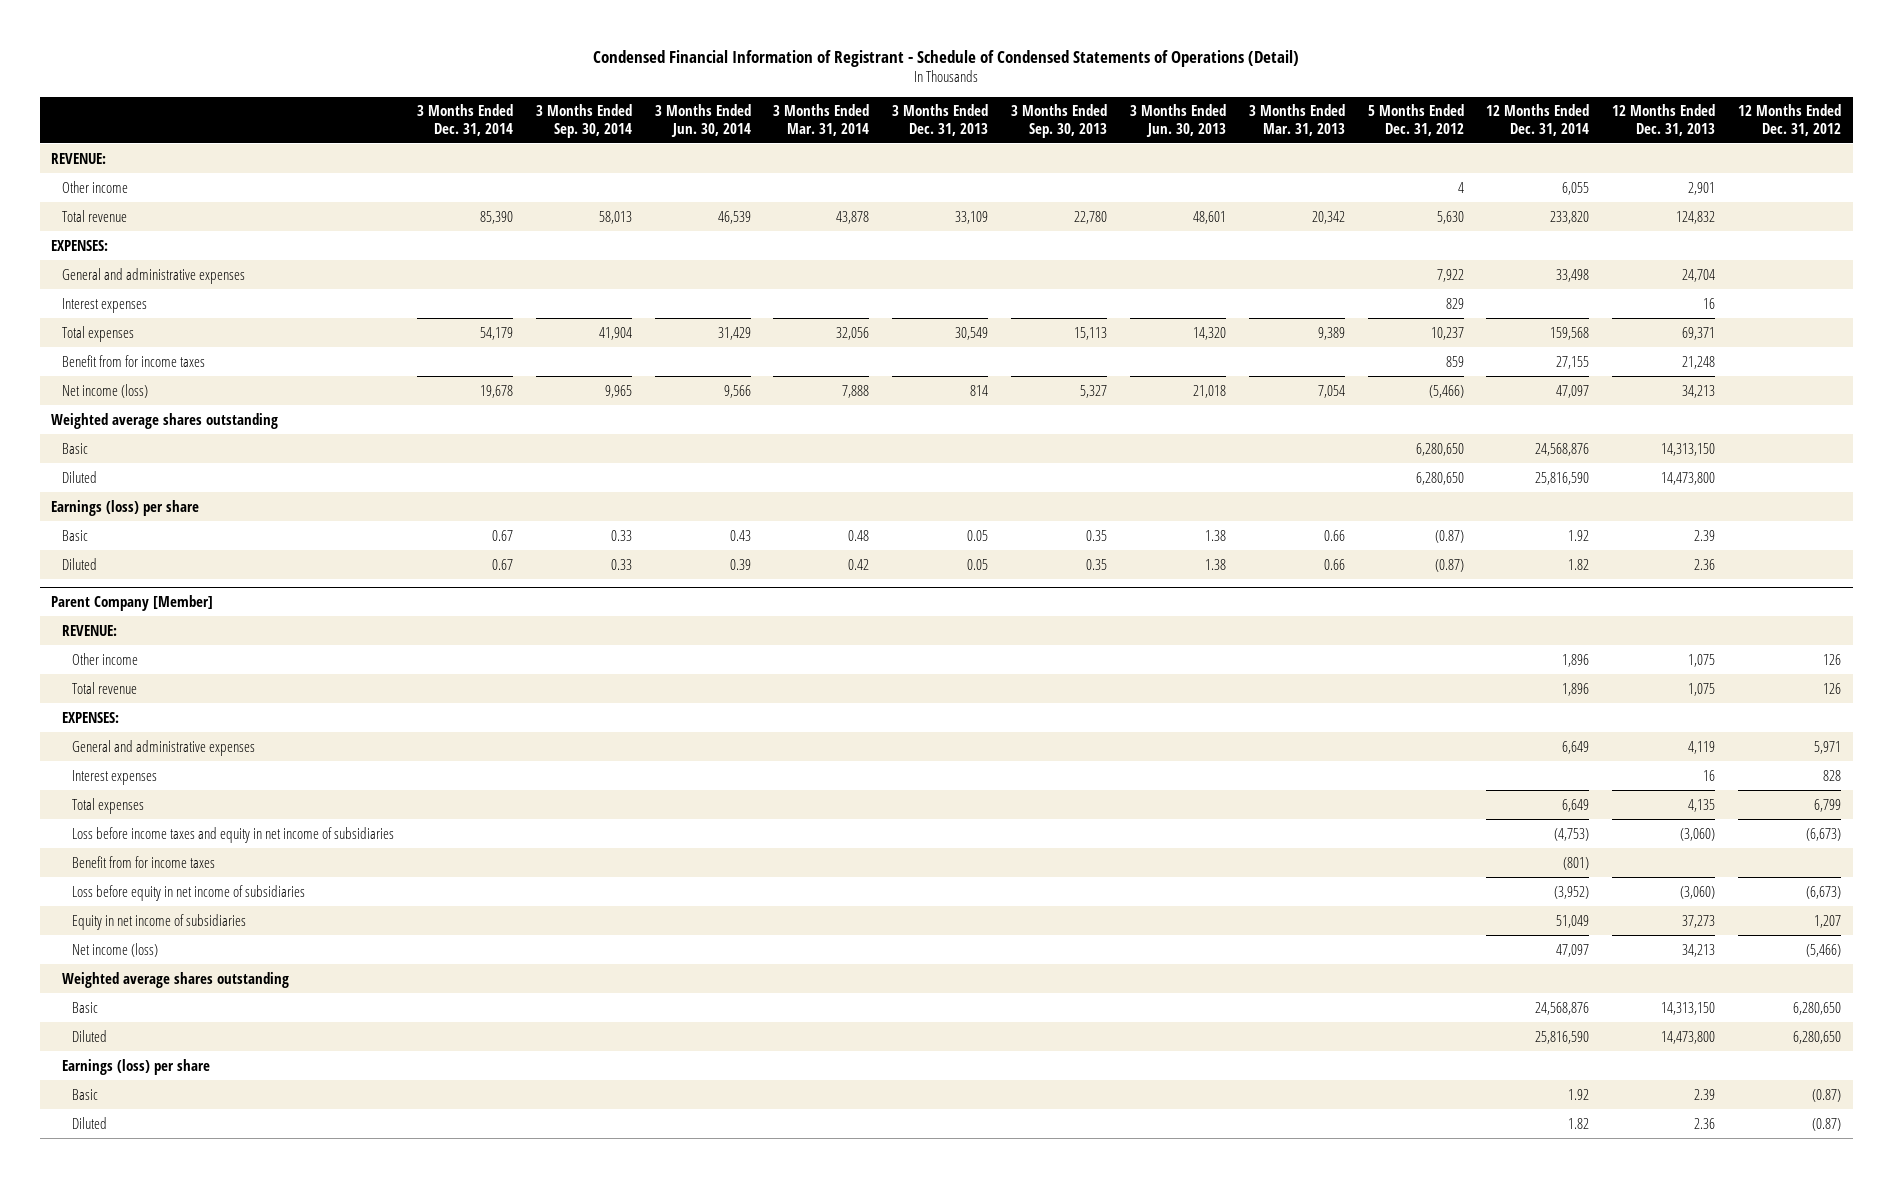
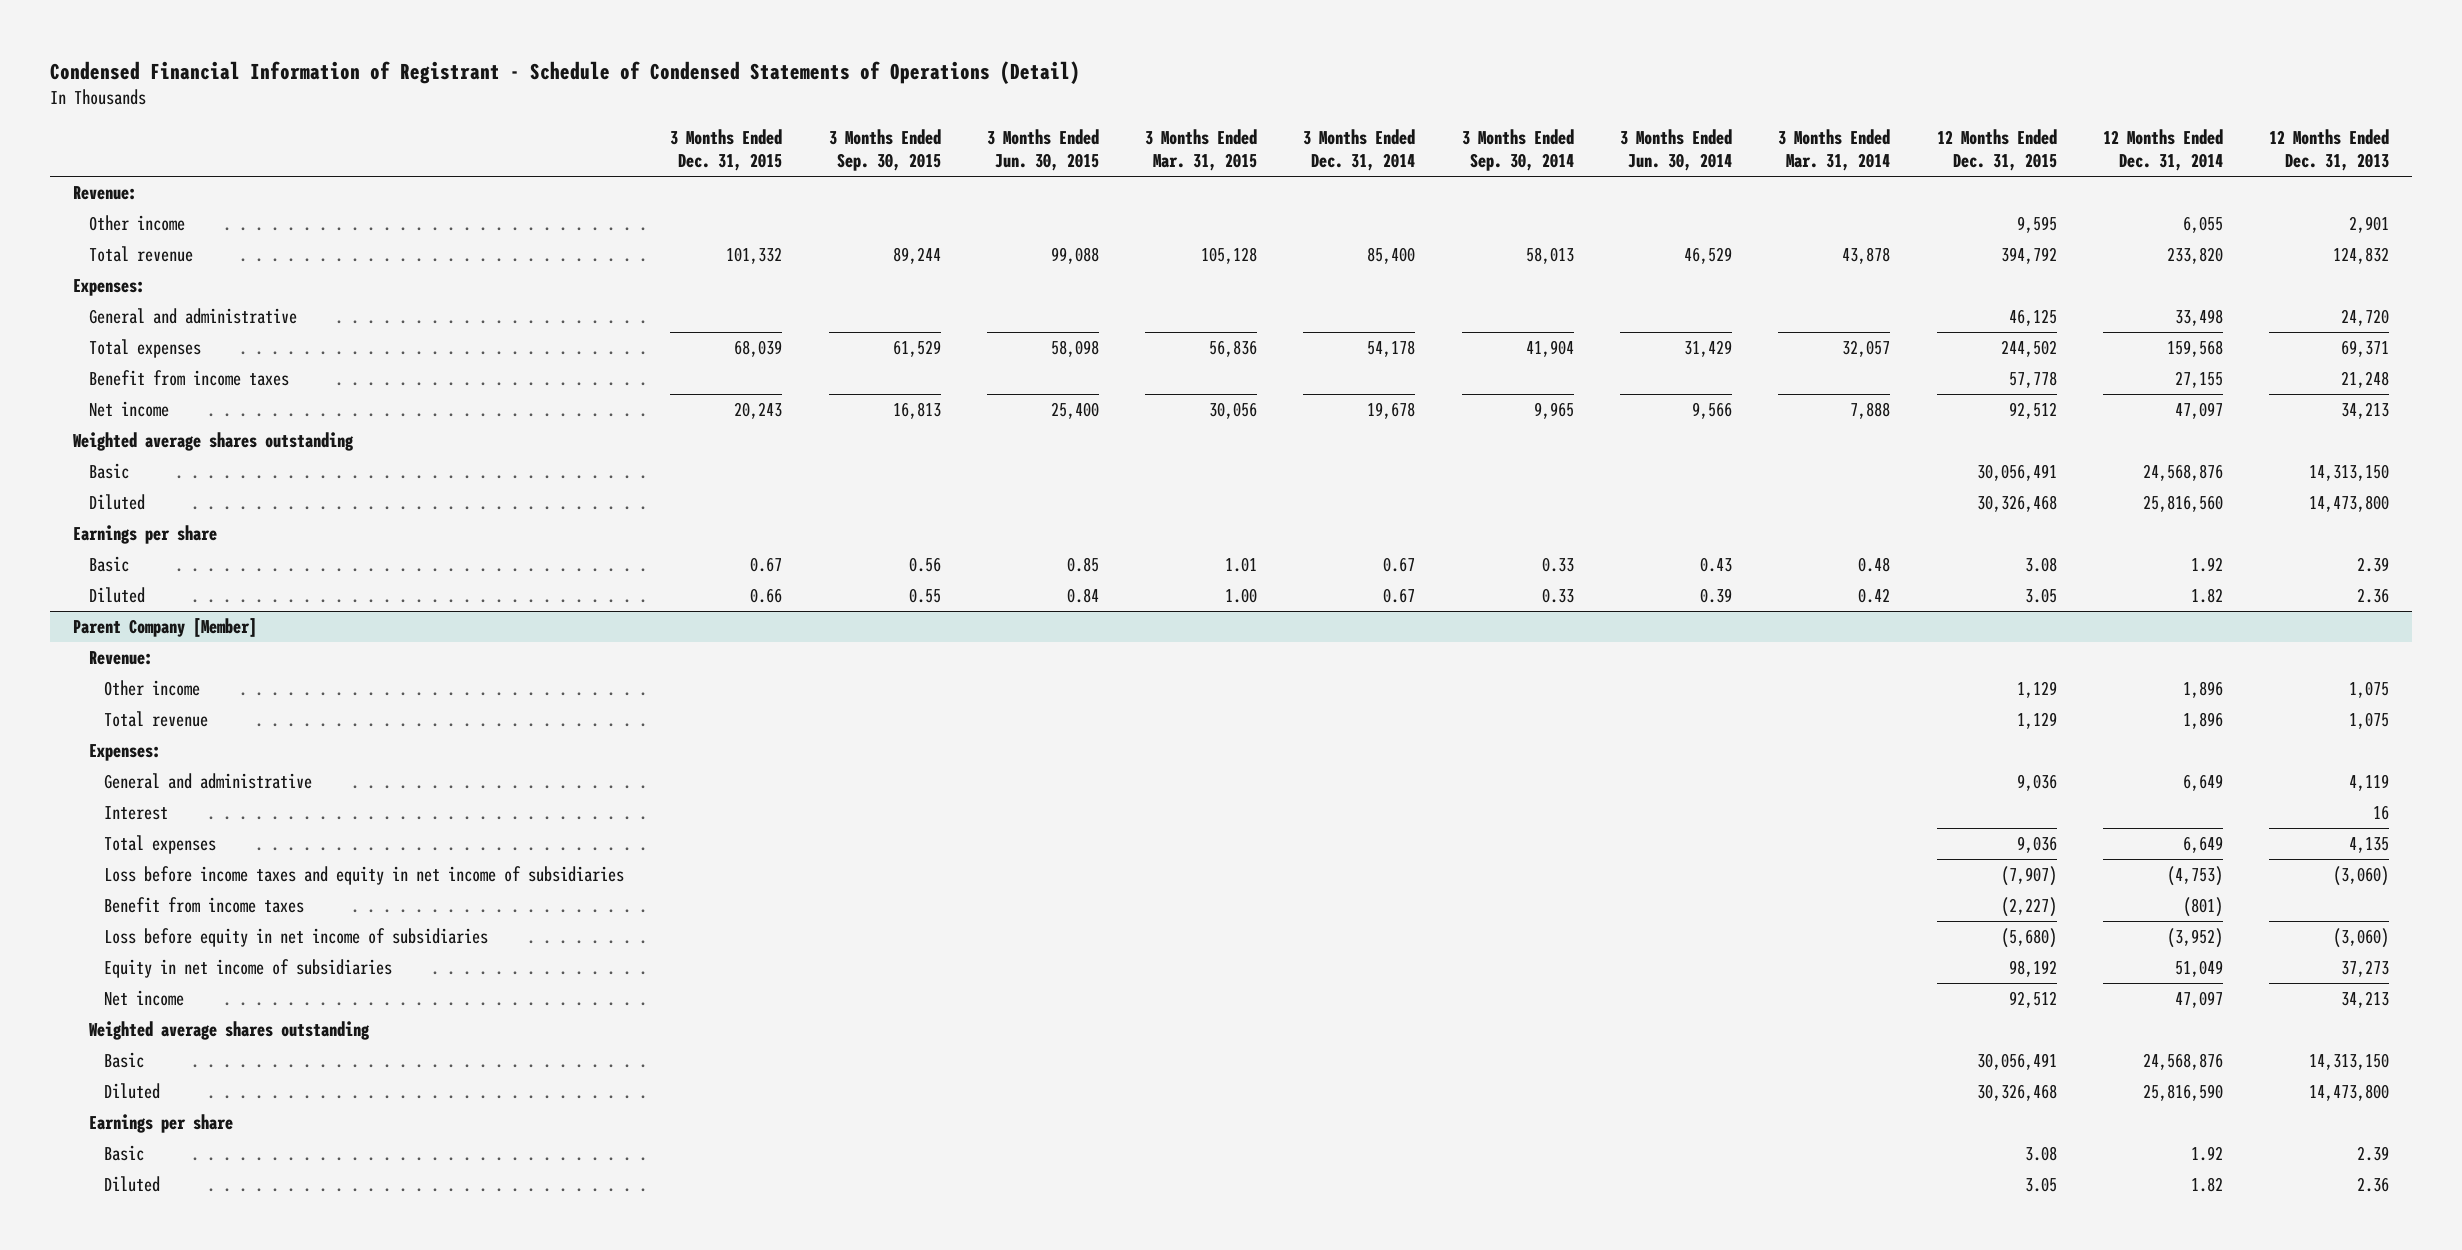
[892,104,989,136] 3 Months Ended Dec. 31, 2013 -> none
[1011,104,1108,138] 3 Months Ended Sep. 30, 2013 -> none
[1129,104,1226,137] 3 Months Ended Jun. 30, 2013 -> none
[1248,104,1345,136] 3 Months Ended Mar. 31, 2013 -> none
[1367,104,1464,136] 5 Months Ended Dec. 31, 2012 -> none
[1738,104,1842,136] 12 Months Ended Dec. 31, 2012 -> none
none -> [670,129,783,172] 3 Months Ended Dec. 31, 2015
none -> [828,129,941,172] 3 Months Ended Sep. 30, 2015
none -> [986,129,1099,172] 3 Months Ended Jun. 30, 2015
none -> [1145,129,1258,172] 3 Months Ended Mar. 31, 2015
none -> [1936,129,2057,172] 12 Months Ended Dec. 31, 2015
[51,152,107,164] REVENUE: -> [73,186,138,201] Revenue:
[61,297,147,313] Interest expenses -> none
[479,210,513,224] 85,390 -> [1367,247,1416,265] 85,400
[717,210,751,224] 46,539 -> [1684,247,1733,265] 46,529
[51,239,109,251] EXPENSES: -> [73,279,146,297] Expenses:
[61,267,245,284] General and administrative expenses -> [88,308,297,325] General and administrative
[1682,268,1716,282] 24,704 -> [2341,309,2390,327] 24,720
[479,326,513,340] 54,179 -> [1367,340,1416,358] 54,178
[836,326,870,340] 32,056 -> [1842,340,1891,358] 32,057
[61,354,205,367] Benefit from for income taxes -> [88,370,289,387] Benefit from income taxes
[61,383,148,398] Net income (loss) -> [88,401,169,418] Net income
[1535,471,1590,485] 25,816,590 -> [2142,495,2223,513] 25,816,560
[51,499,200,516] Earnings (loss) per share -> [73,525,218,545] Earnings per share
[61,624,117,636] REVENUE: -> [88,651,153,666] Revenue:
[61,711,119,723] EXPENSES: -> [88,744,161,762] Expenses:
[72,739,256,756] General and administrative expenses -> [104,773,313,790] General and administrative
[72,769,158,785] Interest expenses -> [104,806,169,821] Interest
[72,855,216,868] Benefit from for income taxes -> [104,897,305,914] Benefit from income taxes
[72,942,159,957] Net income (loss) -> [104,990,185,1007] Net income
[61,1058,210,1075] Earnings (loss) per share -> [88,1114,233,1134] Earnings per share

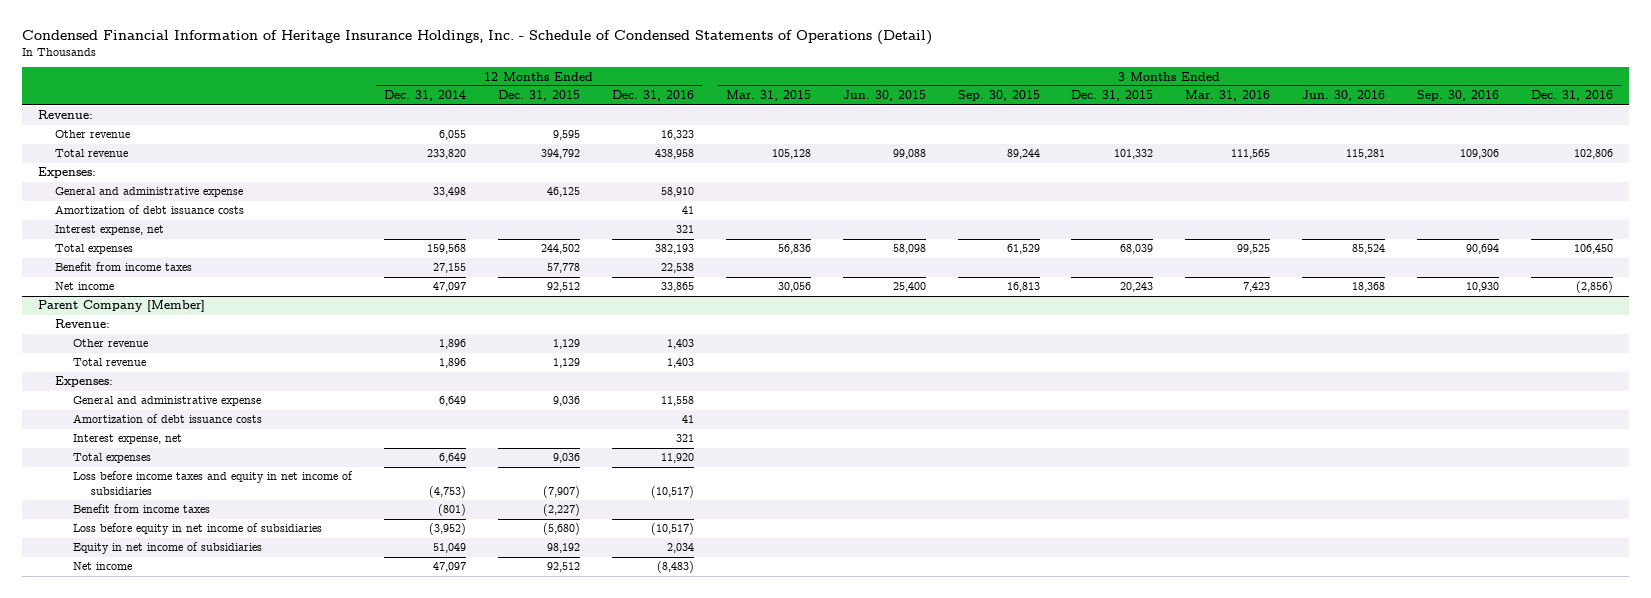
[49,60,1080,84] Condensed Financial Information of Registrant - Schedule of Condensed Statements of Operations (Detail) -> [21,29,932,45] Condensed Financial Information of Heritage Insurance Holdings, Inc. - Schedule of Condensed Statements of Operations (Detail)
[1303,129,1416,172] 3 Months Ended Dec. 31, 2014 -> none
[1461,129,1574,172] 3 Months Ended Sep. 30, 2014 -> none
[1620,129,1733,172] 3 Months Ended Jun. 30, 2014 -> none
[1778,129,1891,172] 3 Months Ended Mar. 31, 2014 -> none
[2269,129,2390,172] 12 Months Ended Dec. 31, 2013 -> none
none -> [611,90,694,102] Dec. 31, 2016
none -> [1185,90,1271,102] Mar. 31, 2016
none -> [1302,90,1386,102] Jun. 30, 2016
none -> [1417,90,1500,102] Sep. 30, 2016
none -> [1531,90,1614,102] Dec. 31, 2016
[88,215,185,232] Other income -> [55,130,131,139] Other revenue
[88,308,297,325] General and administrative -> [55,187,244,198] General and administrative expense
none -> [55,205,245,215] Amortization of debt issuance costs
none -> [55,225,165,236] Interest expense, net
[73,432,355,452] Weighted average shares outstanding -> none
[88,463,129,480] Basic -> none
[88,494,145,511] Diluted -> none
[73,525,218,545] Earnings per share -> none
[88,556,129,573] Basic -> none
[88,587,145,604] Diluted -> none
[104,680,201,697] Other income -> [73,339,149,348] Other revenue
[104,806,169,821] Interest -> none
[104,773,313,790] General and administrative -> [73,396,262,407] General and administrative expense
none -> [73,414,263,424] Amortization of debt issuance costs
none -> [73,434,183,445] Interest expense, net
[88,1021,370,1041] Weighted average shares outstanding -> none
[104,1052,145,1069] Basic -> none
[104,1083,161,1100] Diluted -> none
[88,1114,233,1134] Earnings per share -> none
[104,1145,145,1162] Basic -> none
[104,1176,161,1193] Diluted -> none

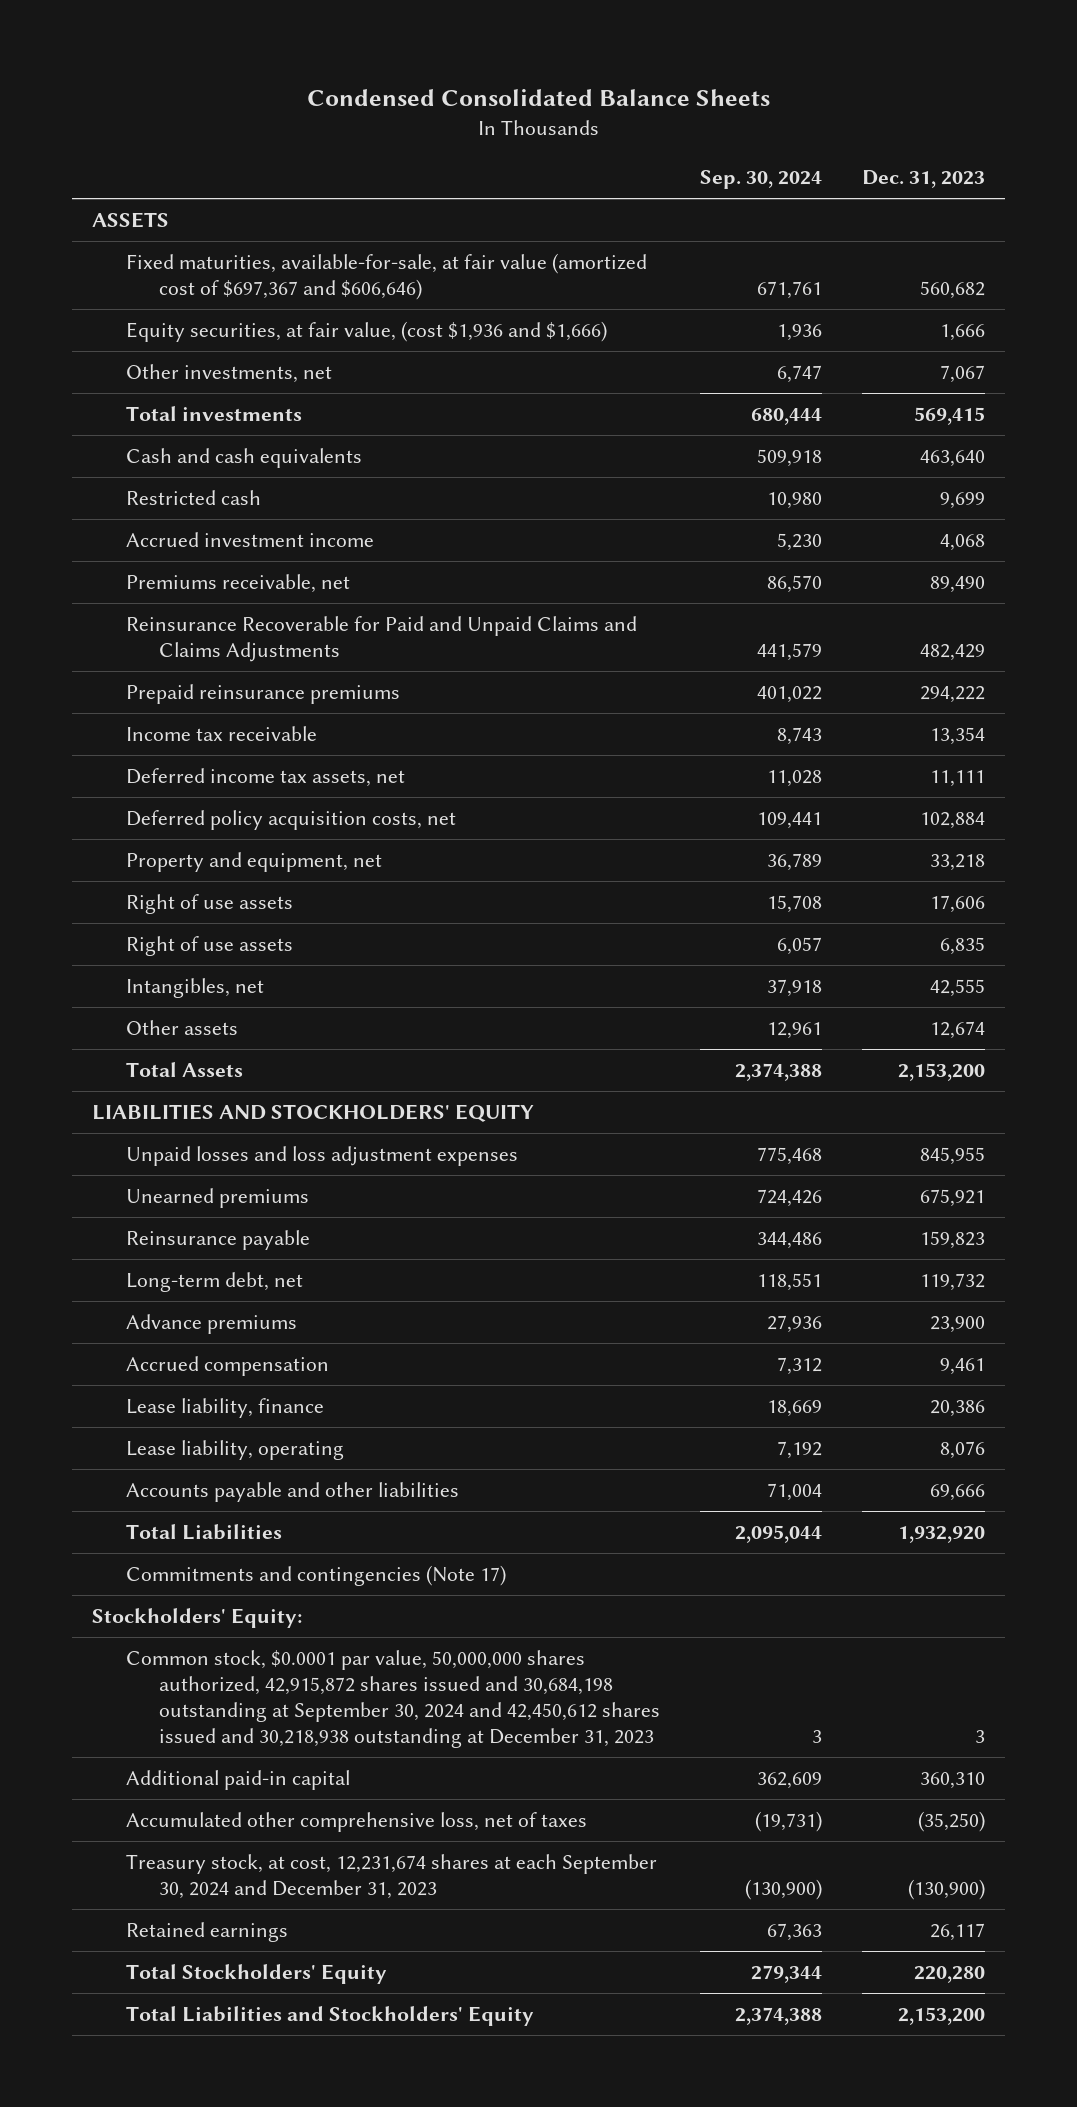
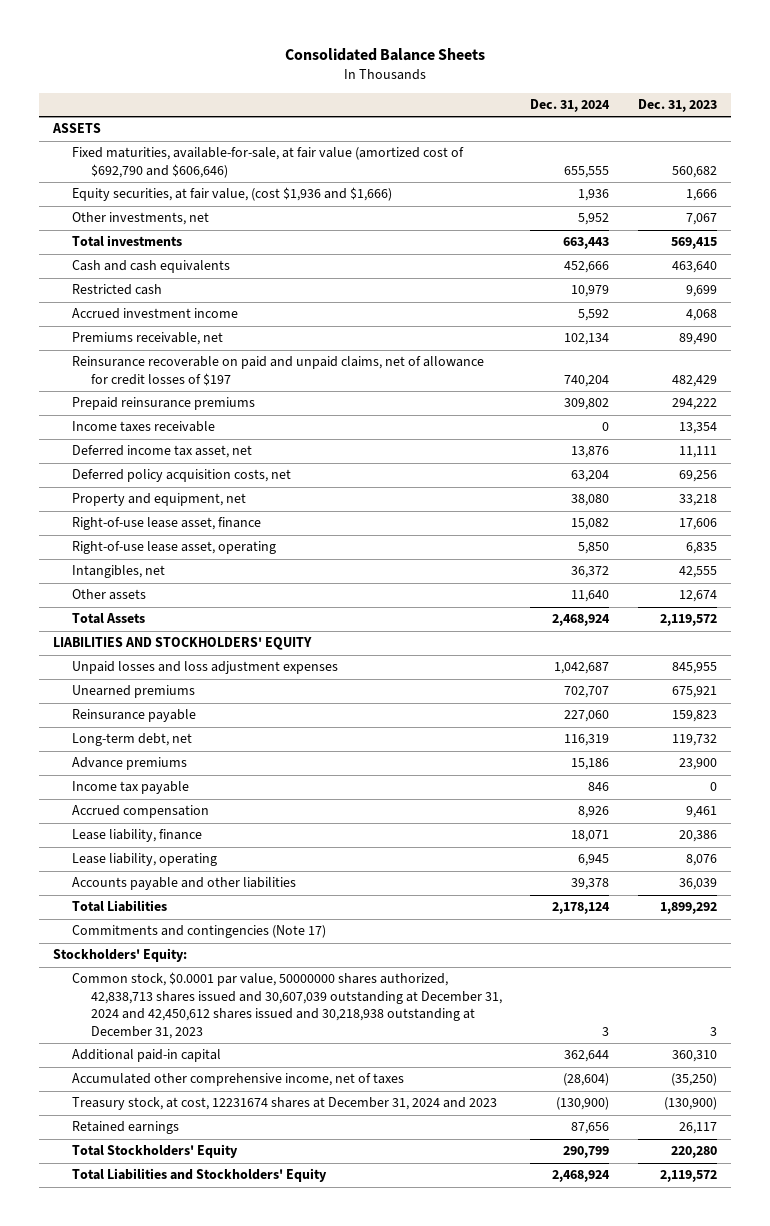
[306,88,770,106] Condensed Consolidated Balance Sheets -> [285,48,486,62] Consolidated Balance Sheets
[699,170,822,190] Sep. 30, 2024 -> none
none -> [530,99,611,113] Dec. 31, 2024
[125,252,647,300] Fixed maturities, available-for-sale, at fair value (amortized cost of $697,367 and $606,646) -> [71,147,464,178] Fixed maturities, available-for-sale, at fair value (amortized cost of $692,790 and $606,646)
[125,615,637,662] Reinsurance Recoverable for Paid and Unpaid Claims and Claims Adjustments -> [71,356,484,386] Reinsurance recoverable on paid and unpaid claims, net of allowance for credit losses of $197
[125,725,317,741] Income tax receivable -> [71,421,215,433] Income taxes receivable
[125,767,405,787] Deferred income tax assets, net -> [71,445,252,459] Deferred income tax asset, net
[919,811,985,829] 102,884 -> [679,470,718,483] 69,256
[125,893,293,914] Right of use assets -> [71,517,261,531] Right-of-use lease asset, finance
[125,935,293,956] Right of use assets -> [71,541,276,555] Right-of-use lease asset, operating
[897,1062,985,1081] 2,153,200 -> [660,614,718,627] 2,119,572
none -> [71,781,189,795] Income tax payable
[929,1483,985,1501] 69,666 -> [679,878,718,891] 36,039
[897,1525,985,1543] 1,932,920 -> [660,902,718,915] 1,899,292
[125,1649,660,1748] Common stock, $0.0001 par value, 50,000,000 shares authorized, 42,915,872 shares issued and 30,684,198 outstanding at September 30, 2024 and 42,450,612 shares issued and 30,218,938 outstanding at December 31, 2023 -> [71,972,502,1039] Common stock, $0.0001 par value, 50000000 shares authorized, 42,838,713 shares issued and 30,607,039 outstanding at December 31, 2024 and 42,450,612 shares issued and 30,218,938 outstanding at December 31, 2023
[125,1811,587,1832] Accumulated other comprehensive loss, net of taxes -> [71,1073,404,1087] Accumulated other comprehensive income, net of taxes
[125,1853,657,1899] Treasury stock, at cost, 12,231,674 shares at each September 30, 2024 and December 31, 2023 -> [71,1097,497,1111] Treasury stock, at cost, 12231674 shares at December 31, 2024 and 2023
[897,2006,985,2025] 2,153,200 -> [660,1170,718,1183] 2,119,572

